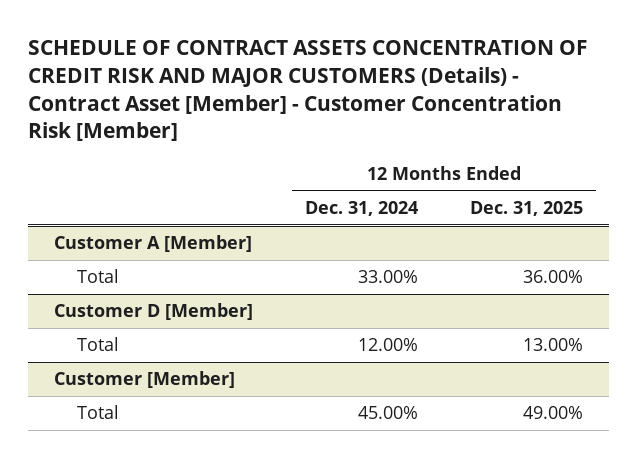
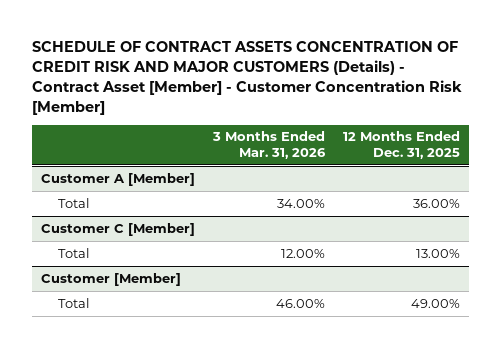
[304,200,418,216] Dec. 31, 2024 -> none
none -> [212,131,327,160] 3 Months Ended Mar. 31, 2026
[53,303,253,321] Customer D [Member] -> [41,222,196,236] Customer C [Member]

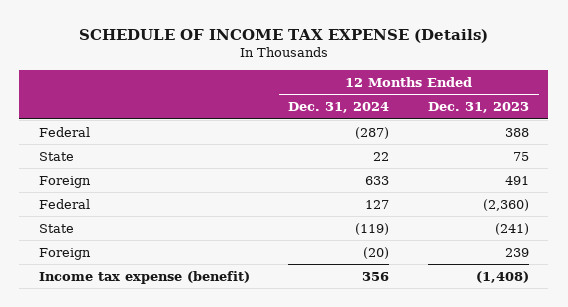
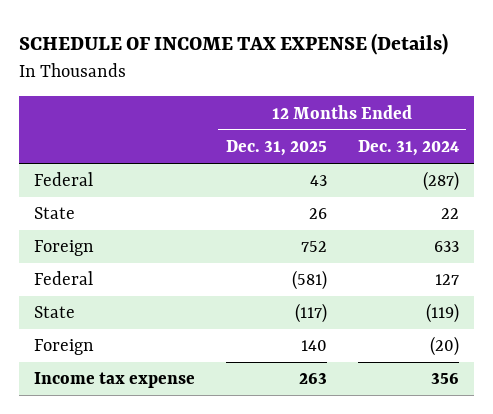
[428,102,530,114] Dec. 31, 2023 -> none
none -> [225,140,327,157] Dec. 31, 2025
[38,270,250,284] Income tax expense (benefit) -> [34,372,196,389] Income tax expense

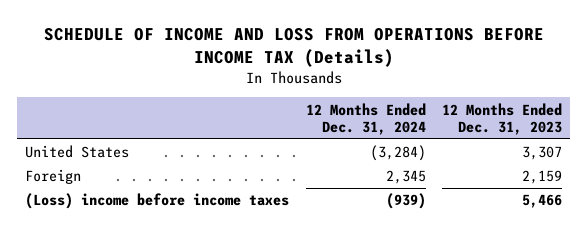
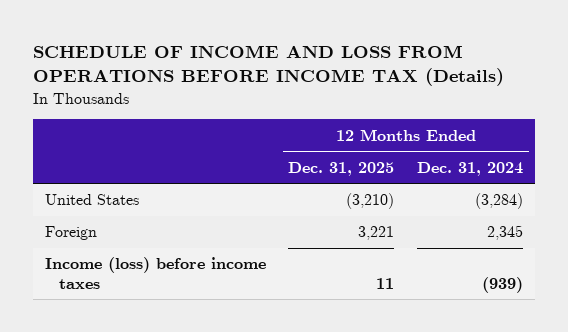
[441,102,562,135] 12 Months Ended Dec. 31, 2023 -> none
none -> [288,161,395,176] Dec. 31, 2025
[25,193,290,210] (Loss) income before income taxes -> [44,257,266,289] Income (loss) before income taxes

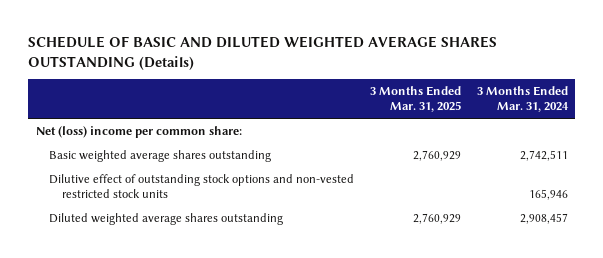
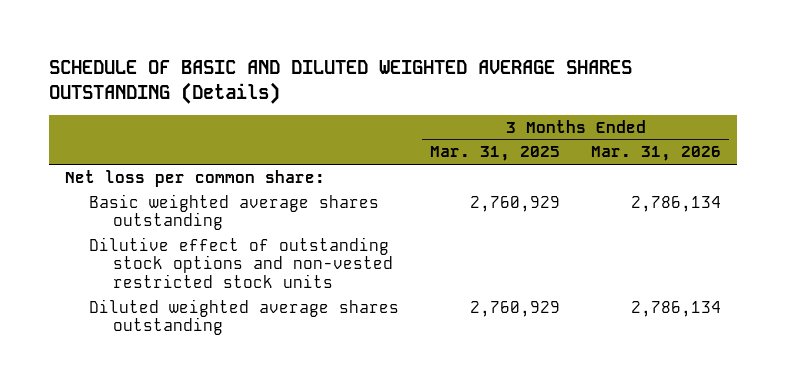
[476,86,569,112] 3 Months Ended Mar. 31, 2024 -> none
none -> [591,146,722,162] Mar. 31, 2026
[35,126,242,139] Net (loss) income per common share: -> [64,169,325,187] Net loss per common share:

